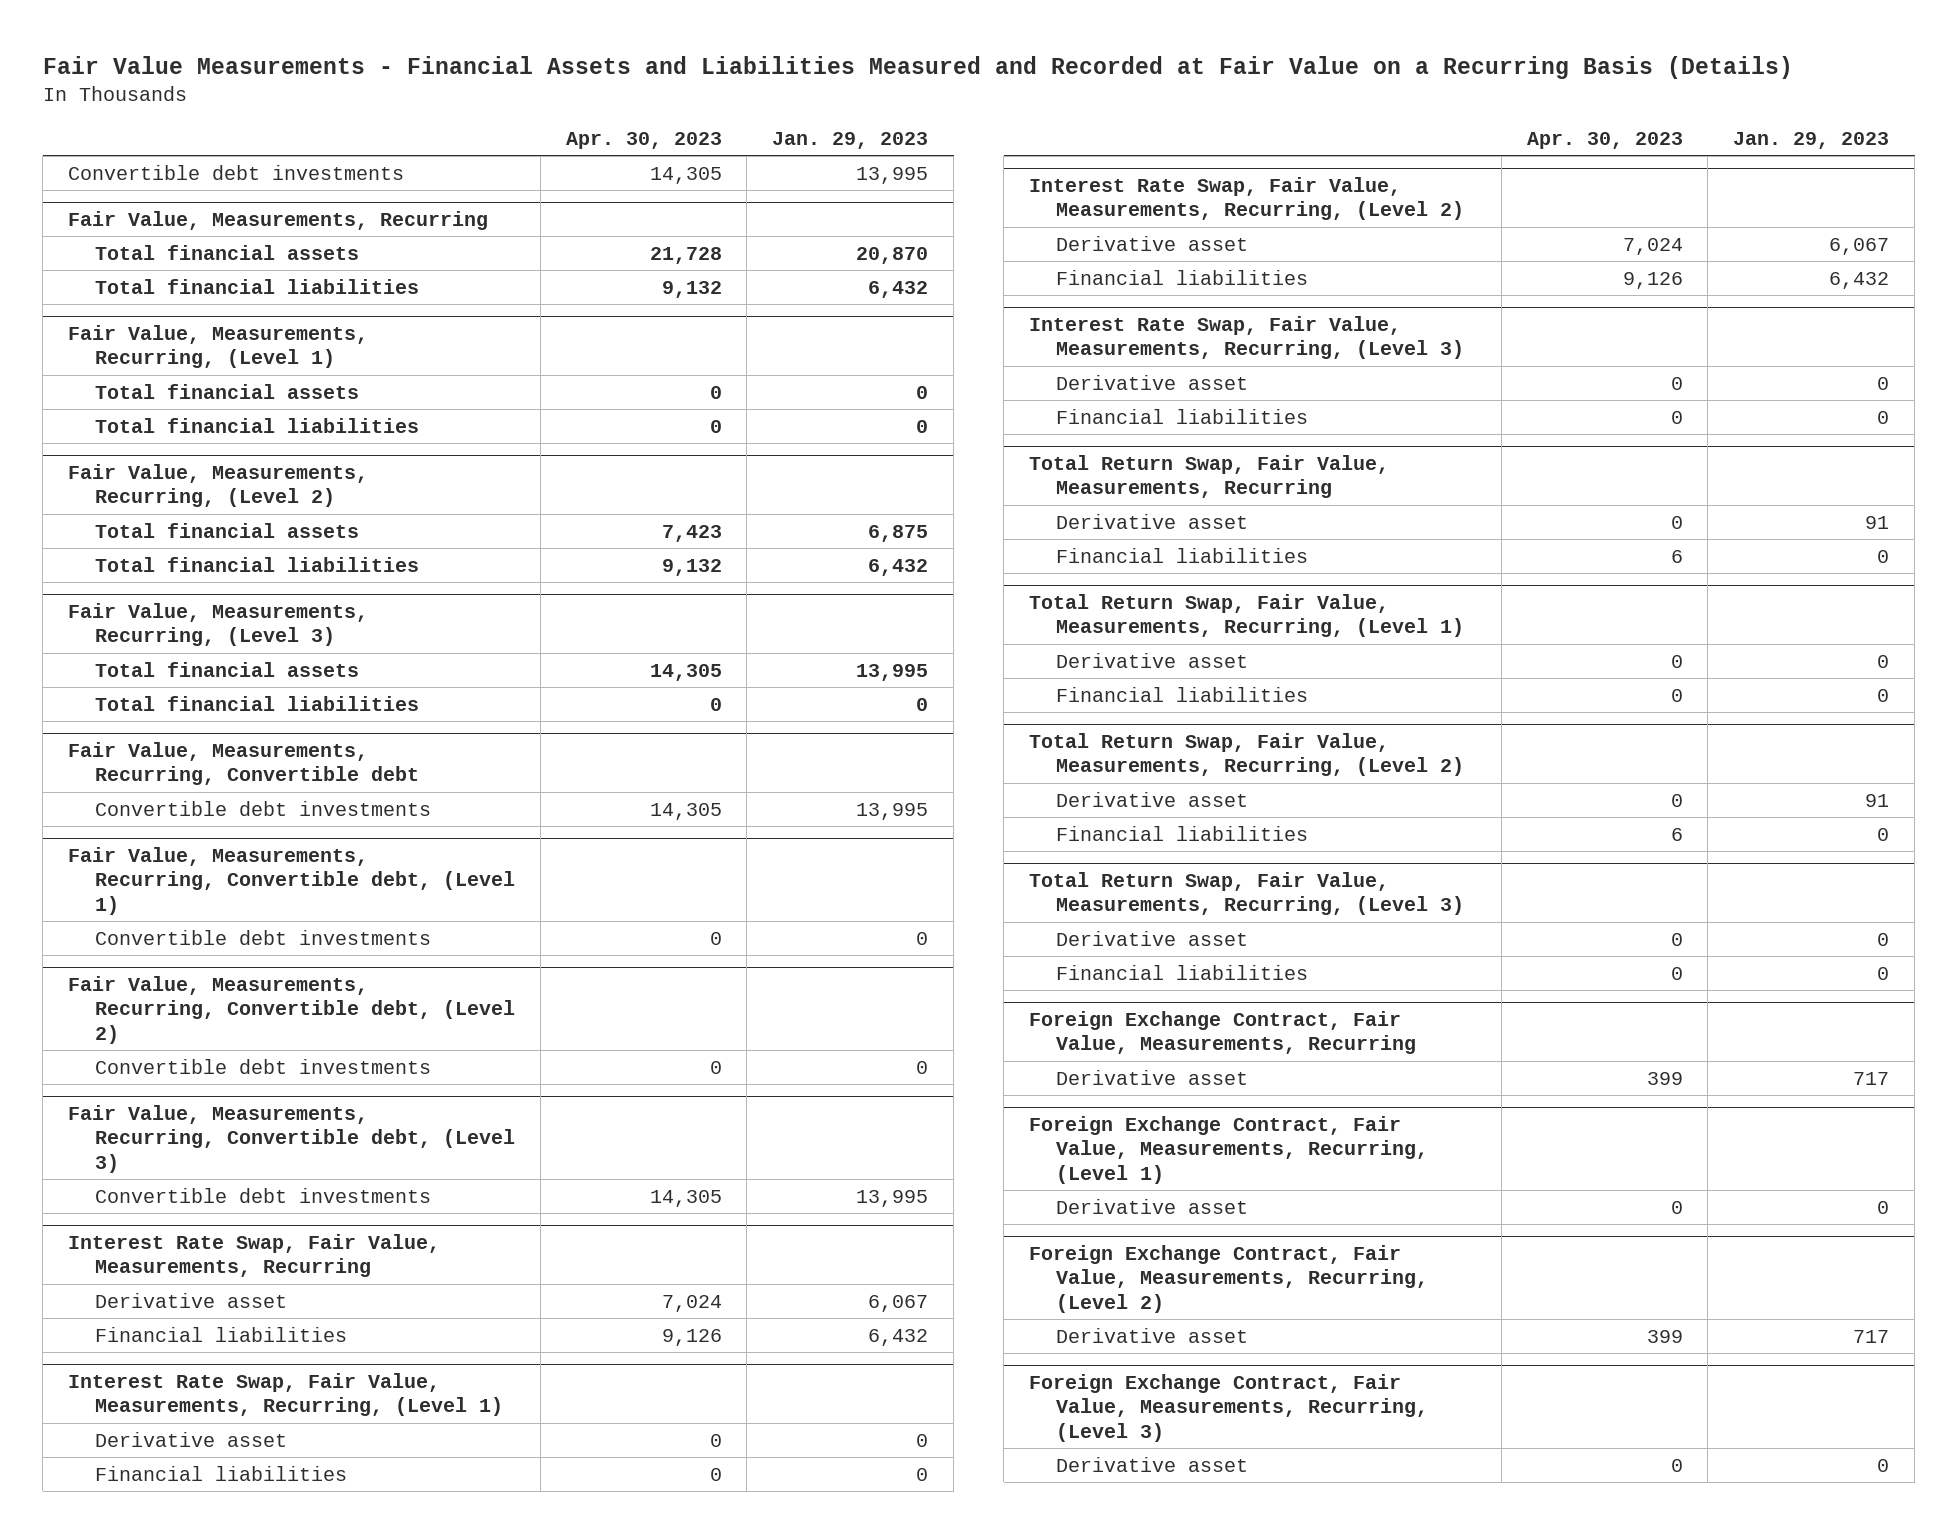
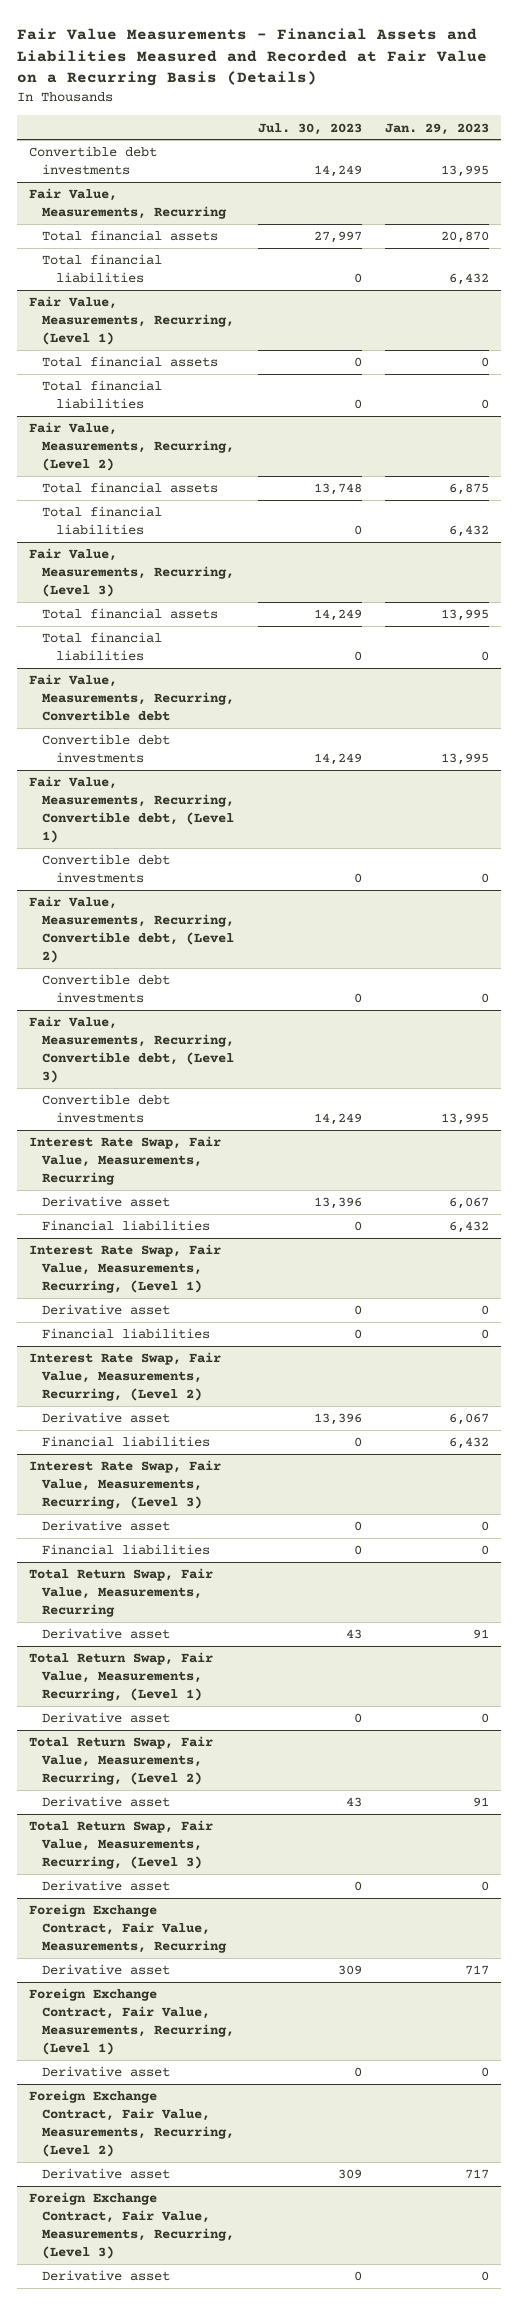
[565,131,722,149] Apr. 30, 2023 -> none
none -> [257,122,362,135] Jul. 30, 2023
[1055,547,1308,563] Financial liabilities -> none
[1055,686,1308,702] Financial liabilities -> none
[1055,825,1308,841] Financial liabilities -> none
[1055,964,1308,980] Financial liabilities -> none

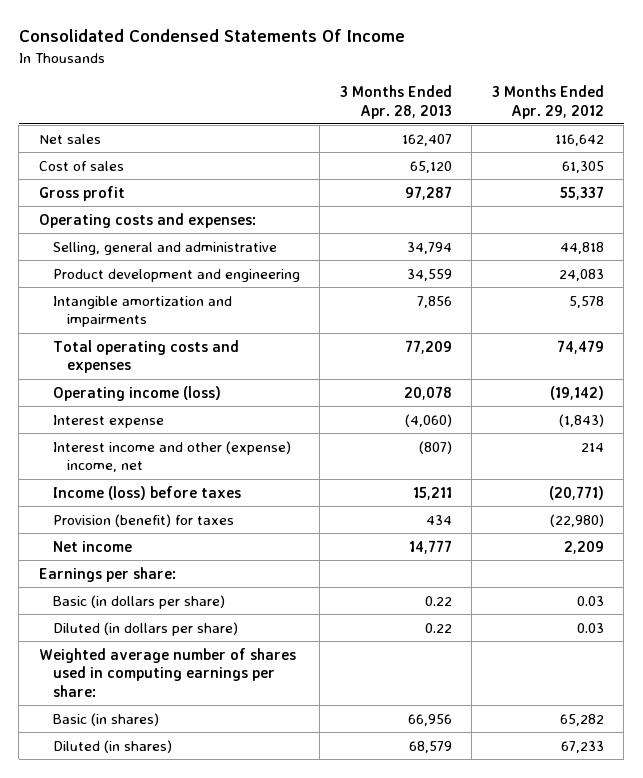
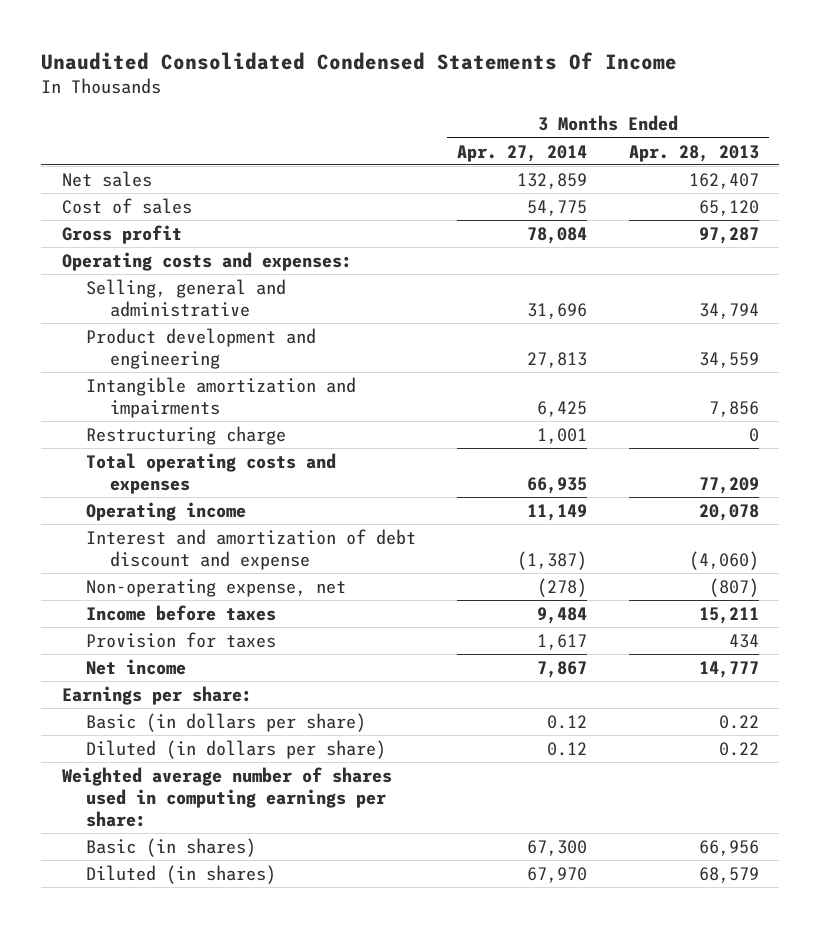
[18,29,405,43] Consolidated Condensed Statements Of Income -> [41,51,678,70] Unaudited Consolidated Condensed Statements Of Income
[491,84,604,119] 3 Months Ended Apr. 29, 2012 -> none
none -> [457,144,588,162] Apr. 27, 2014
none -> [85,425,286,445] Restructuring charge
[52,414,164,428] Interest expense -> none
[52,385,221,401] Operating income (loss) -> [85,501,246,521] Operating income
none -> [85,528,416,570] Interest and amortization of debt discount and expense
[52,440,291,473] Interest income and other (expense) income, net -> [85,578,346,597] Non-operating expense, net
[52,485,241,500] Income (loss) before taxes -> [85,604,276,621] Income before taxes
[52,513,234,527] Provision (benefit) for taxes -> [85,631,276,648] Provision for taxes

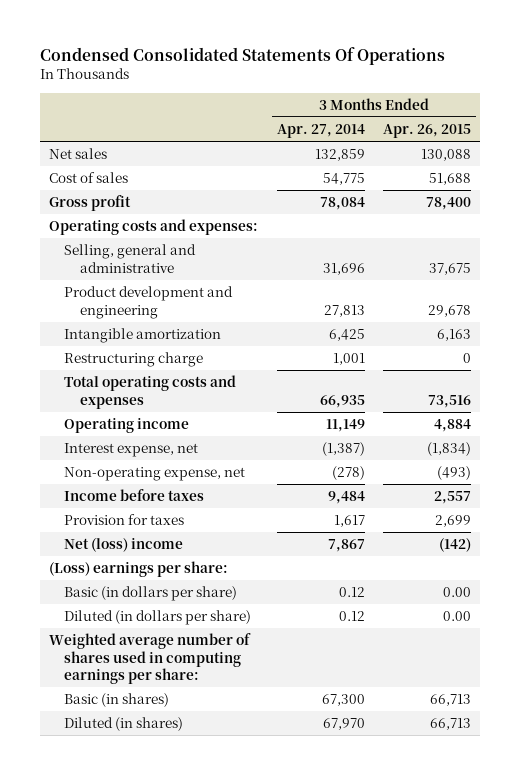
[41,51,678,70] Unaudited Consolidated Condensed Statements Of Income -> [39,46,445,65] Condensed Consolidated Statements Of Operations
[628,144,759,162] Apr. 28, 2013 -> none
none -> [383,123,472,138] Apr. 26, 2015
[85,376,356,418] Intangible amortization and impairments -> [64,327,222,343] Intangible amortization
[85,528,416,570] Interest and amortization of debt discount and expense -> [64,442,199,457] Interest expense, net
[85,658,186,675] Net income -> [64,537,184,552] Net (loss) income
[61,685,252,705] Earnings per share: -> [49,560,229,577] (Loss) earnings per share:

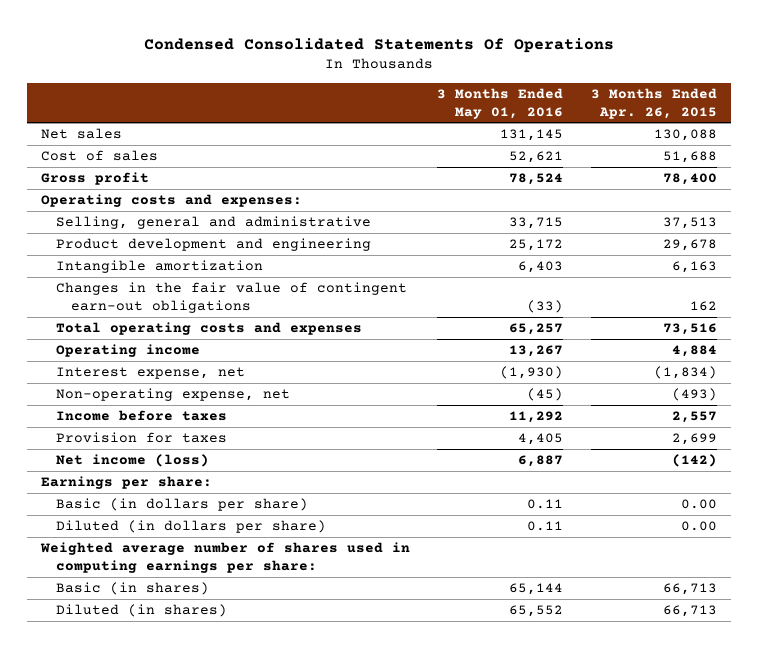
[276,123,365,138] Apr. 27, 2014 -> none
none -> [437,87,564,119] 3 Months Ended May 01, 2016
[429,262,472,275] 37,675 -> [663,217,718,230] 37,513
[64,351,204,367] Restructuring charge -> none
none -> [55,282,407,313] Changes in the fair value of contingent earn-out obligations
[64,537,184,552] Net (loss) income -> [55,454,209,468] Net income (loss)
[49,560,229,577] (Loss) earnings per share: -> [40,476,212,490] Earnings per share:

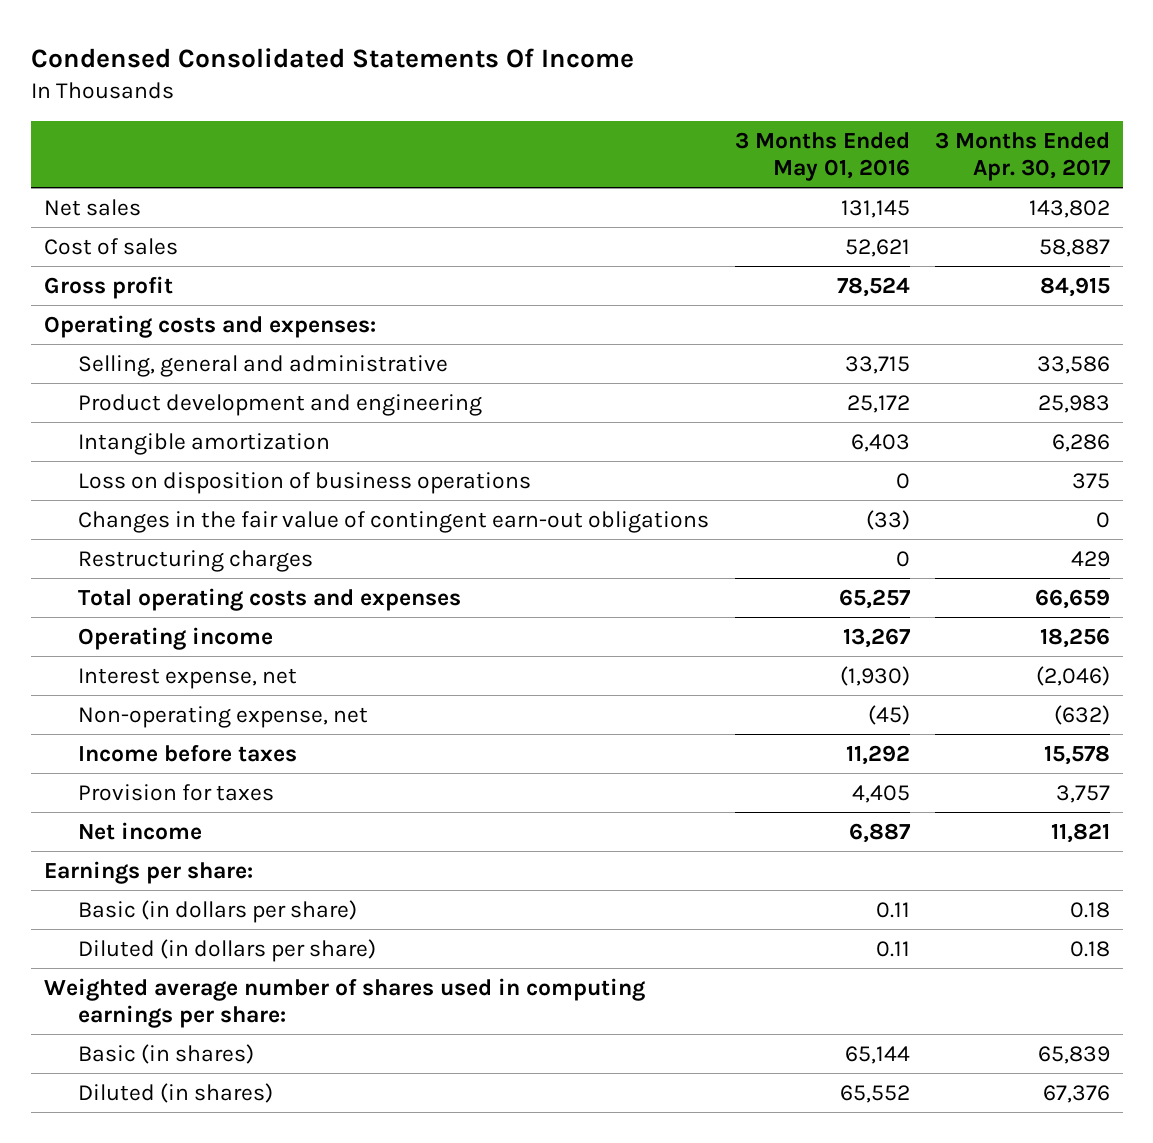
[143,37,614,53] Condensed Consolidated Statements Of Operations -> [30,47,634,68] Condensed Consolidated Statements Of Income
[591,87,718,119] 3 Months Ended Apr. 26, 2015 -> none
none -> [934,131,1111,182] 3 Months Ended Apr. 30, 2017
none -> [78,471,532,494] Loss on disposition of business operations
none -> [78,549,314,572] Restructuring charges
[55,454,209,468] Net income (loss) -> [78,821,203,840] Net income

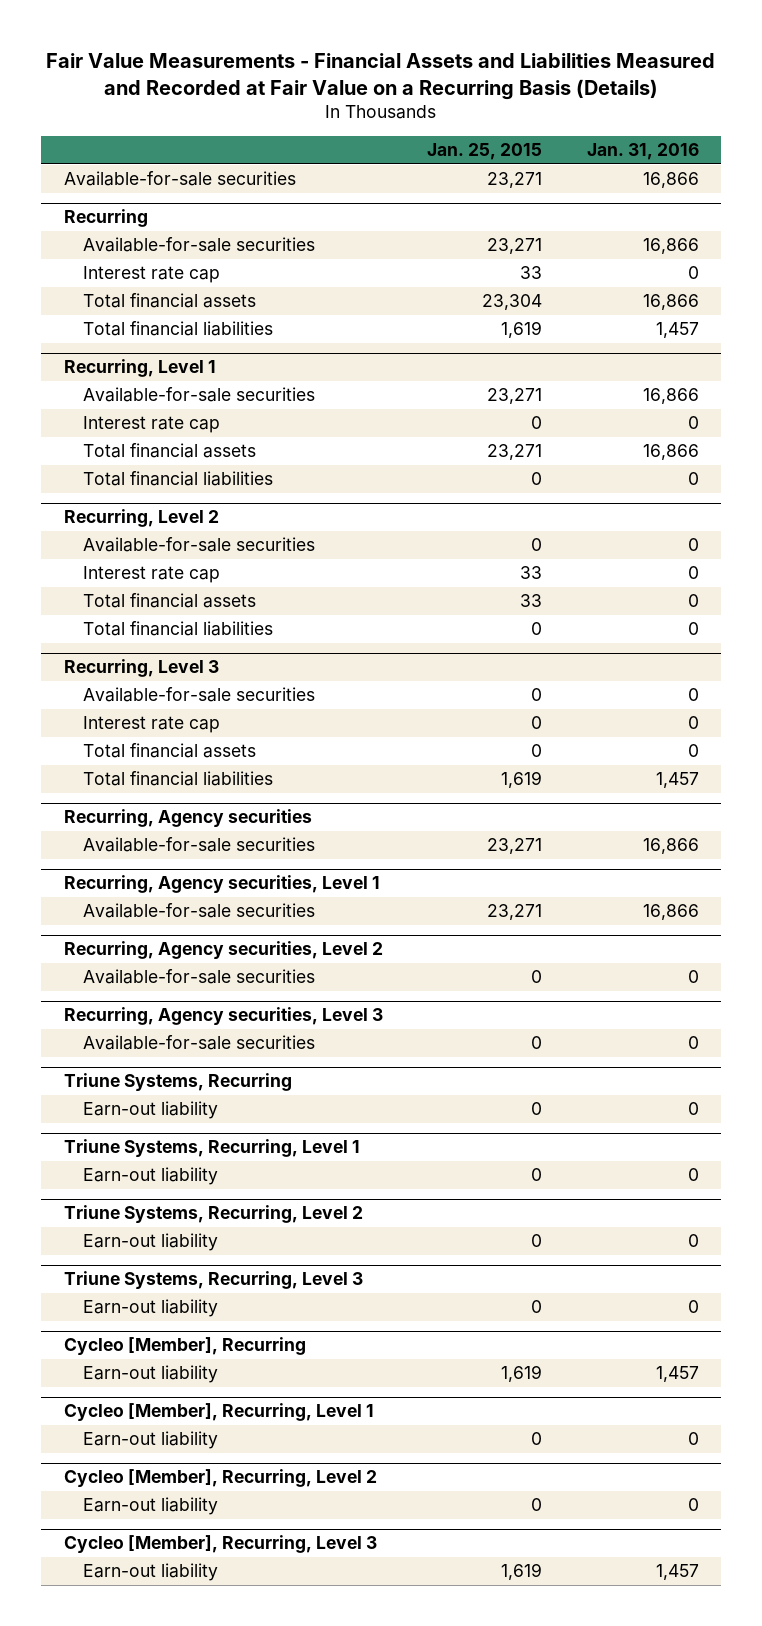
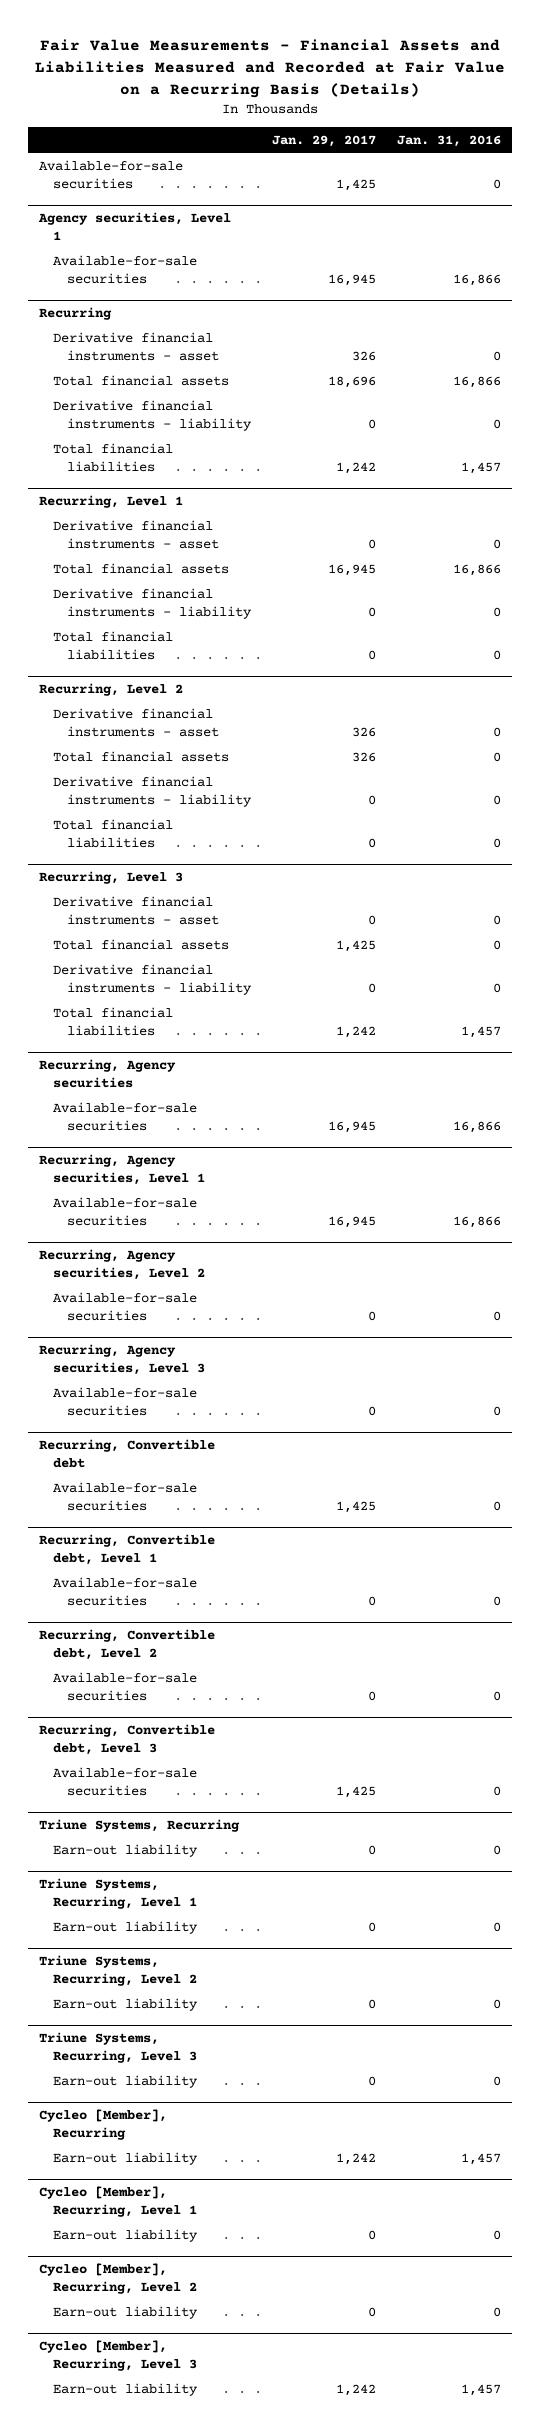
[427,143,543,161] Jan. 25, 2015 -> none
none -> [272,134,377,147] Jan. 29, 2017
none -> [38,159,183,189] Available-for-sale securities
none -> [37,211,231,240] Agency securities, Level 1
[83,237,316,253] Available-for-sale securities -> none
[83,266,221,284] Interest rate cap -> none
none -> [52,331,220,361] Derivative financial instruments - asset
none -> [52,399,253,431] Derivative financial instruments - liability
[83,387,316,403] Available-for-sale securities -> none
[83,416,221,434] Interest rate cap -> none
none -> [52,519,220,549] Derivative financial instruments - asset
none -> [52,587,253,619] Derivative financial instruments - liability
[83,537,316,553] Available-for-sale securities -> none
[83,566,221,584] Interest rate cap -> none
none -> [52,707,220,737] Derivative financial instruments - asset
none -> [52,775,253,807] Derivative financial instruments - liability
[83,687,316,703] Available-for-sale securities -> none
[83,716,221,734] Interest rate cap -> none
none -> [52,895,220,925] Derivative financial instruments - asset
none -> [52,963,253,995] Derivative financial instruments - liability
none -> [38,1438,215,1468] Recurring, Convertible debt
none -> [52,1481,197,1511] Available-for-sale securities
none -> [38,1533,215,1565] Recurring, Convertible debt, Level 1
none -> [52,1576,197,1606] Available-for-sale securities
none -> [38,1628,215,1660] Recurring, Convertible debt, Level 2
none -> [52,1671,197,1701] Available-for-sale securities
none -> [38,1723,215,1755] Recurring, Convertible debt, Level 3
none -> [52,1766,197,1796] Available-for-sale securities

